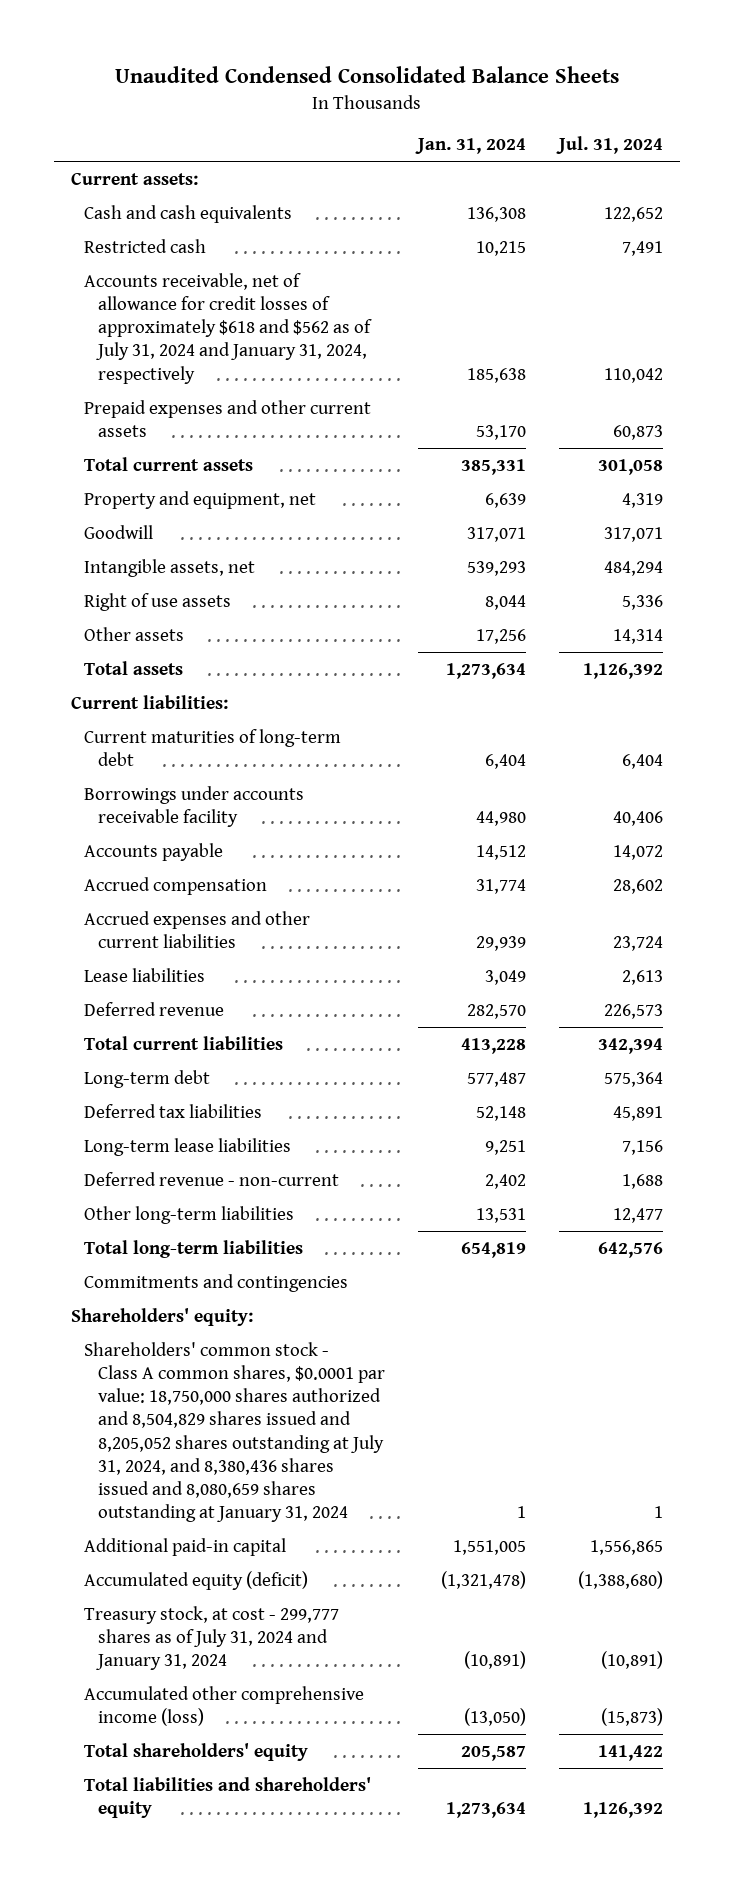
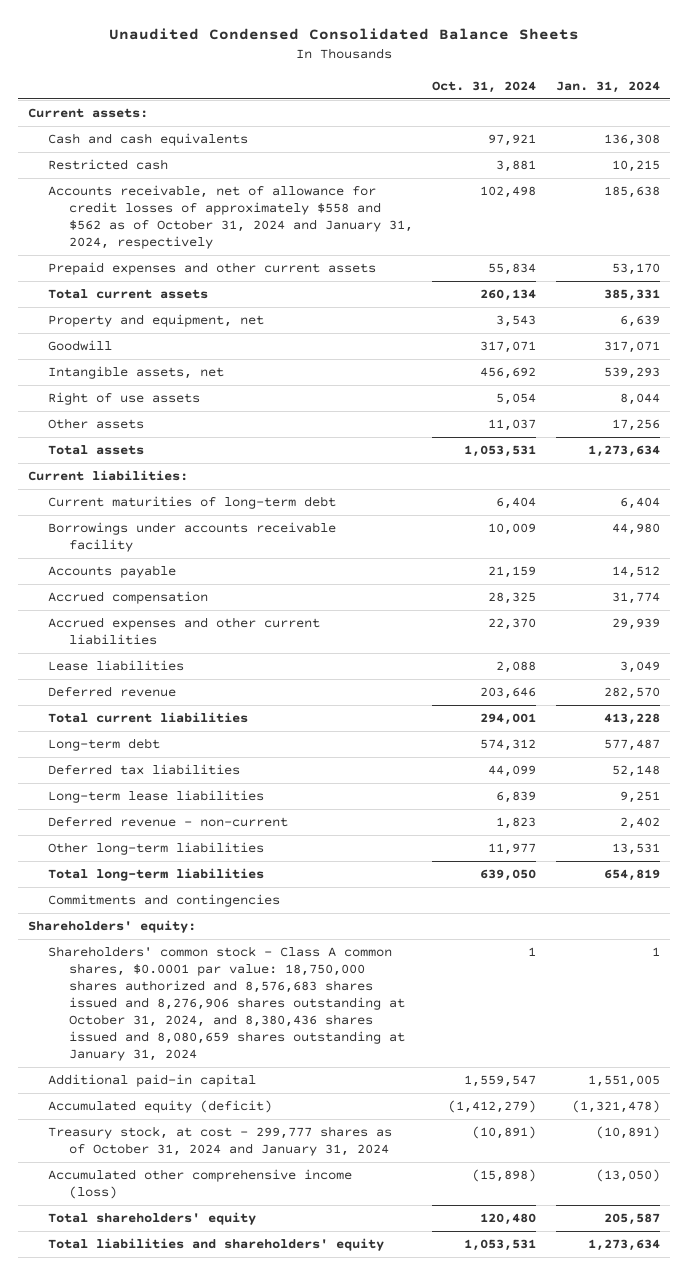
[556,136,664,155] Jul. 31, 2024 -> none
none -> [432,80,537,93] Oct. 31, 2024
[84,272,372,384] Accounts receivable, net of allowance for credit losses of approximately $618 and $562 as of July 31, 2024 and January 31, 2024, respectively -> [48,185,413,250] Accounts receivable, net of allowance for credit losses of approximately $558 and $562 as of October 31, 2024 and January 31, 2024, respectively
[84,1341,385,1523] Shareholders' common stock - Class A common shares, $0.0001 par value: 18,750,000 shares authorized and 8,504,829 shares issued and 8,205,052 shares outstanding at July 31, 2024, and 8,380,436 shares issued and 8,080,659 shares outstanding at January 31, 2024 -> [48,946,405,1062] Shareholders' common stock - Class A common shares, $0.0001 par value: 18,750,000 shares authorized and 8,576,683 shares issued and 8,276,906 shares outstanding at October 31, 2024, and 8,380,436 shares issued and 8,080,659 shares outstanding at January 31, 2024
[84,1605,340,1671] Treasury stock, at cost - 299,777 shares as of July 31, 2024 and January 31, 2024 -> [48,1126,393,1157] Treasury stock, at cost - 299,777 shares as of October 31, 2024 and January 31, 2024

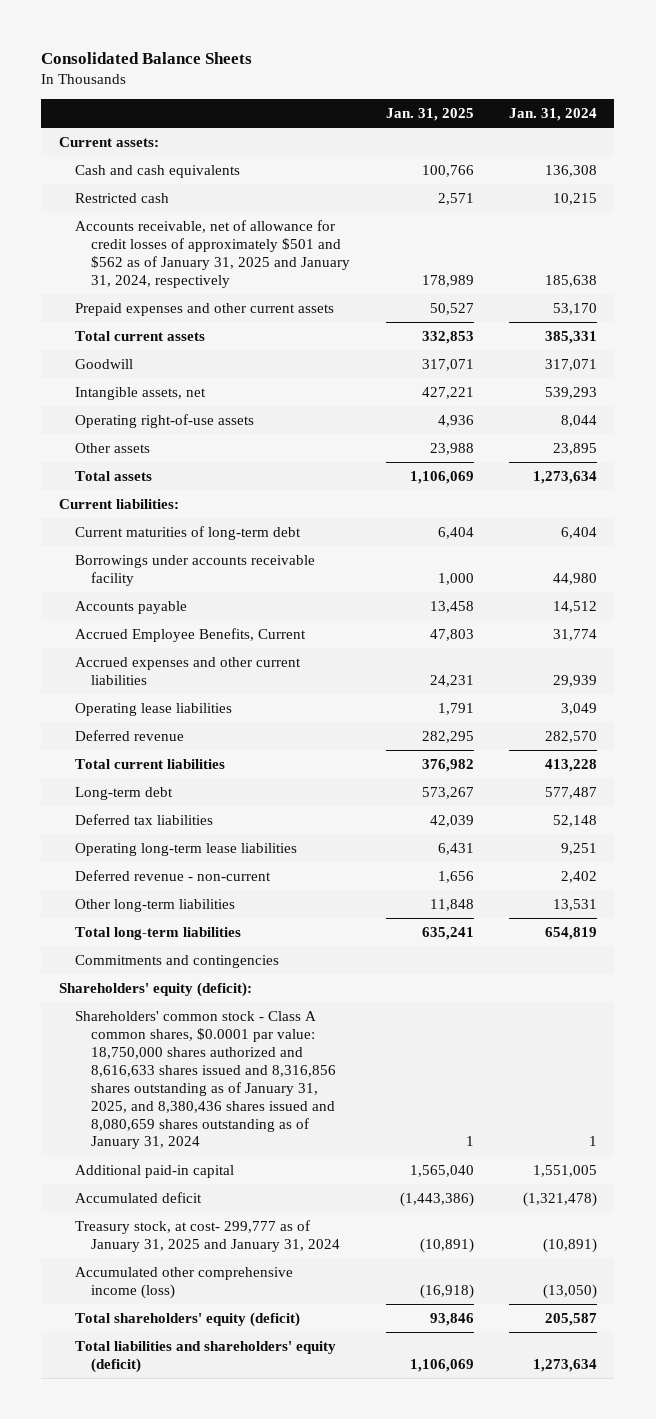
[108,28,579,41] Unaudited Condensed Consolidated Balance Sheets -> [41,52,253,65] Consolidated Balance Sheets
[432,80,537,93] Oct. 31, 2024 -> none
none -> [385,107,474,121] Jan. 31, 2025
[48,185,413,250] Accounts receivable, net of allowance for credit losses of approximately $558 and $562 as of October 31, 2024 and January 31, 2024, respectively -> [75,219,351,288] Accounts receivable, net of allowance for credit losses of approximately $501 and $562 as of January 31, 2025 and January 31, 2024, respectively
[48,314,265,328] Property and equipment, net -> none
[48,392,201,406] Right of use assets -> [75,413,255,428] Operating right-of-use assets
[611,419,660,432] 17,256 -> [552,442,597,455] 23,895
[48,591,209,605] Accrued compensation -> [75,627,307,642] Accrued Employee Benefits, Current
[48,660,185,672] Lease liabilities -> [75,702,233,716] Operating lease liabilities
[48,790,265,804] Long-term lease liabilities -> [75,842,298,856] Operating long-term lease liabilities
[27,920,196,934] Shareholders' equity: -> [58,981,252,997] Shareholders' equity (deficit):
[48,946,405,1062] Shareholders' common stock - Class A common shares, $0.0001 par value: 18,750,000 shares authorized and 8,576,683 shares issued and 8,276,906 shares outstanding at October 31, 2024, and 8,380,436 shares issued and 8,080,659 shares outstanding at January 31, 2024 -> [75,1010,337,1150] Shareholders' common stock - Class A common shares, $0.0001 par value: 18,750,000 shares authorized and 8,616,633 shares issued and 8,316,856 shares outstanding as of January 31, 2025, and 8,380,436 shares issued and 8,080,659 shares outstanding as of January 31, 2024
[48,1100,273,1114] Accumulated equity (deficit) -> [75,1191,203,1203] Accumulated deficit
[48,1126,393,1157] Treasury stock, at cost - 299,777 shares as of October 31, 2024 and January 31, 2024 -> [75,1219,341,1252] Treasury stock, at cost- 299,777 as of January 31, 2025 and January 31, 2024
[48,1212,257,1226] Total shareholders' equity -> [75,1311,301,1327] Total shareholders' equity (deficit)
[48,1238,385,1252] Total liabilities and shareholders' equity -> [75,1340,337,1373] Total liabilities and shareholders' equity (deficit)

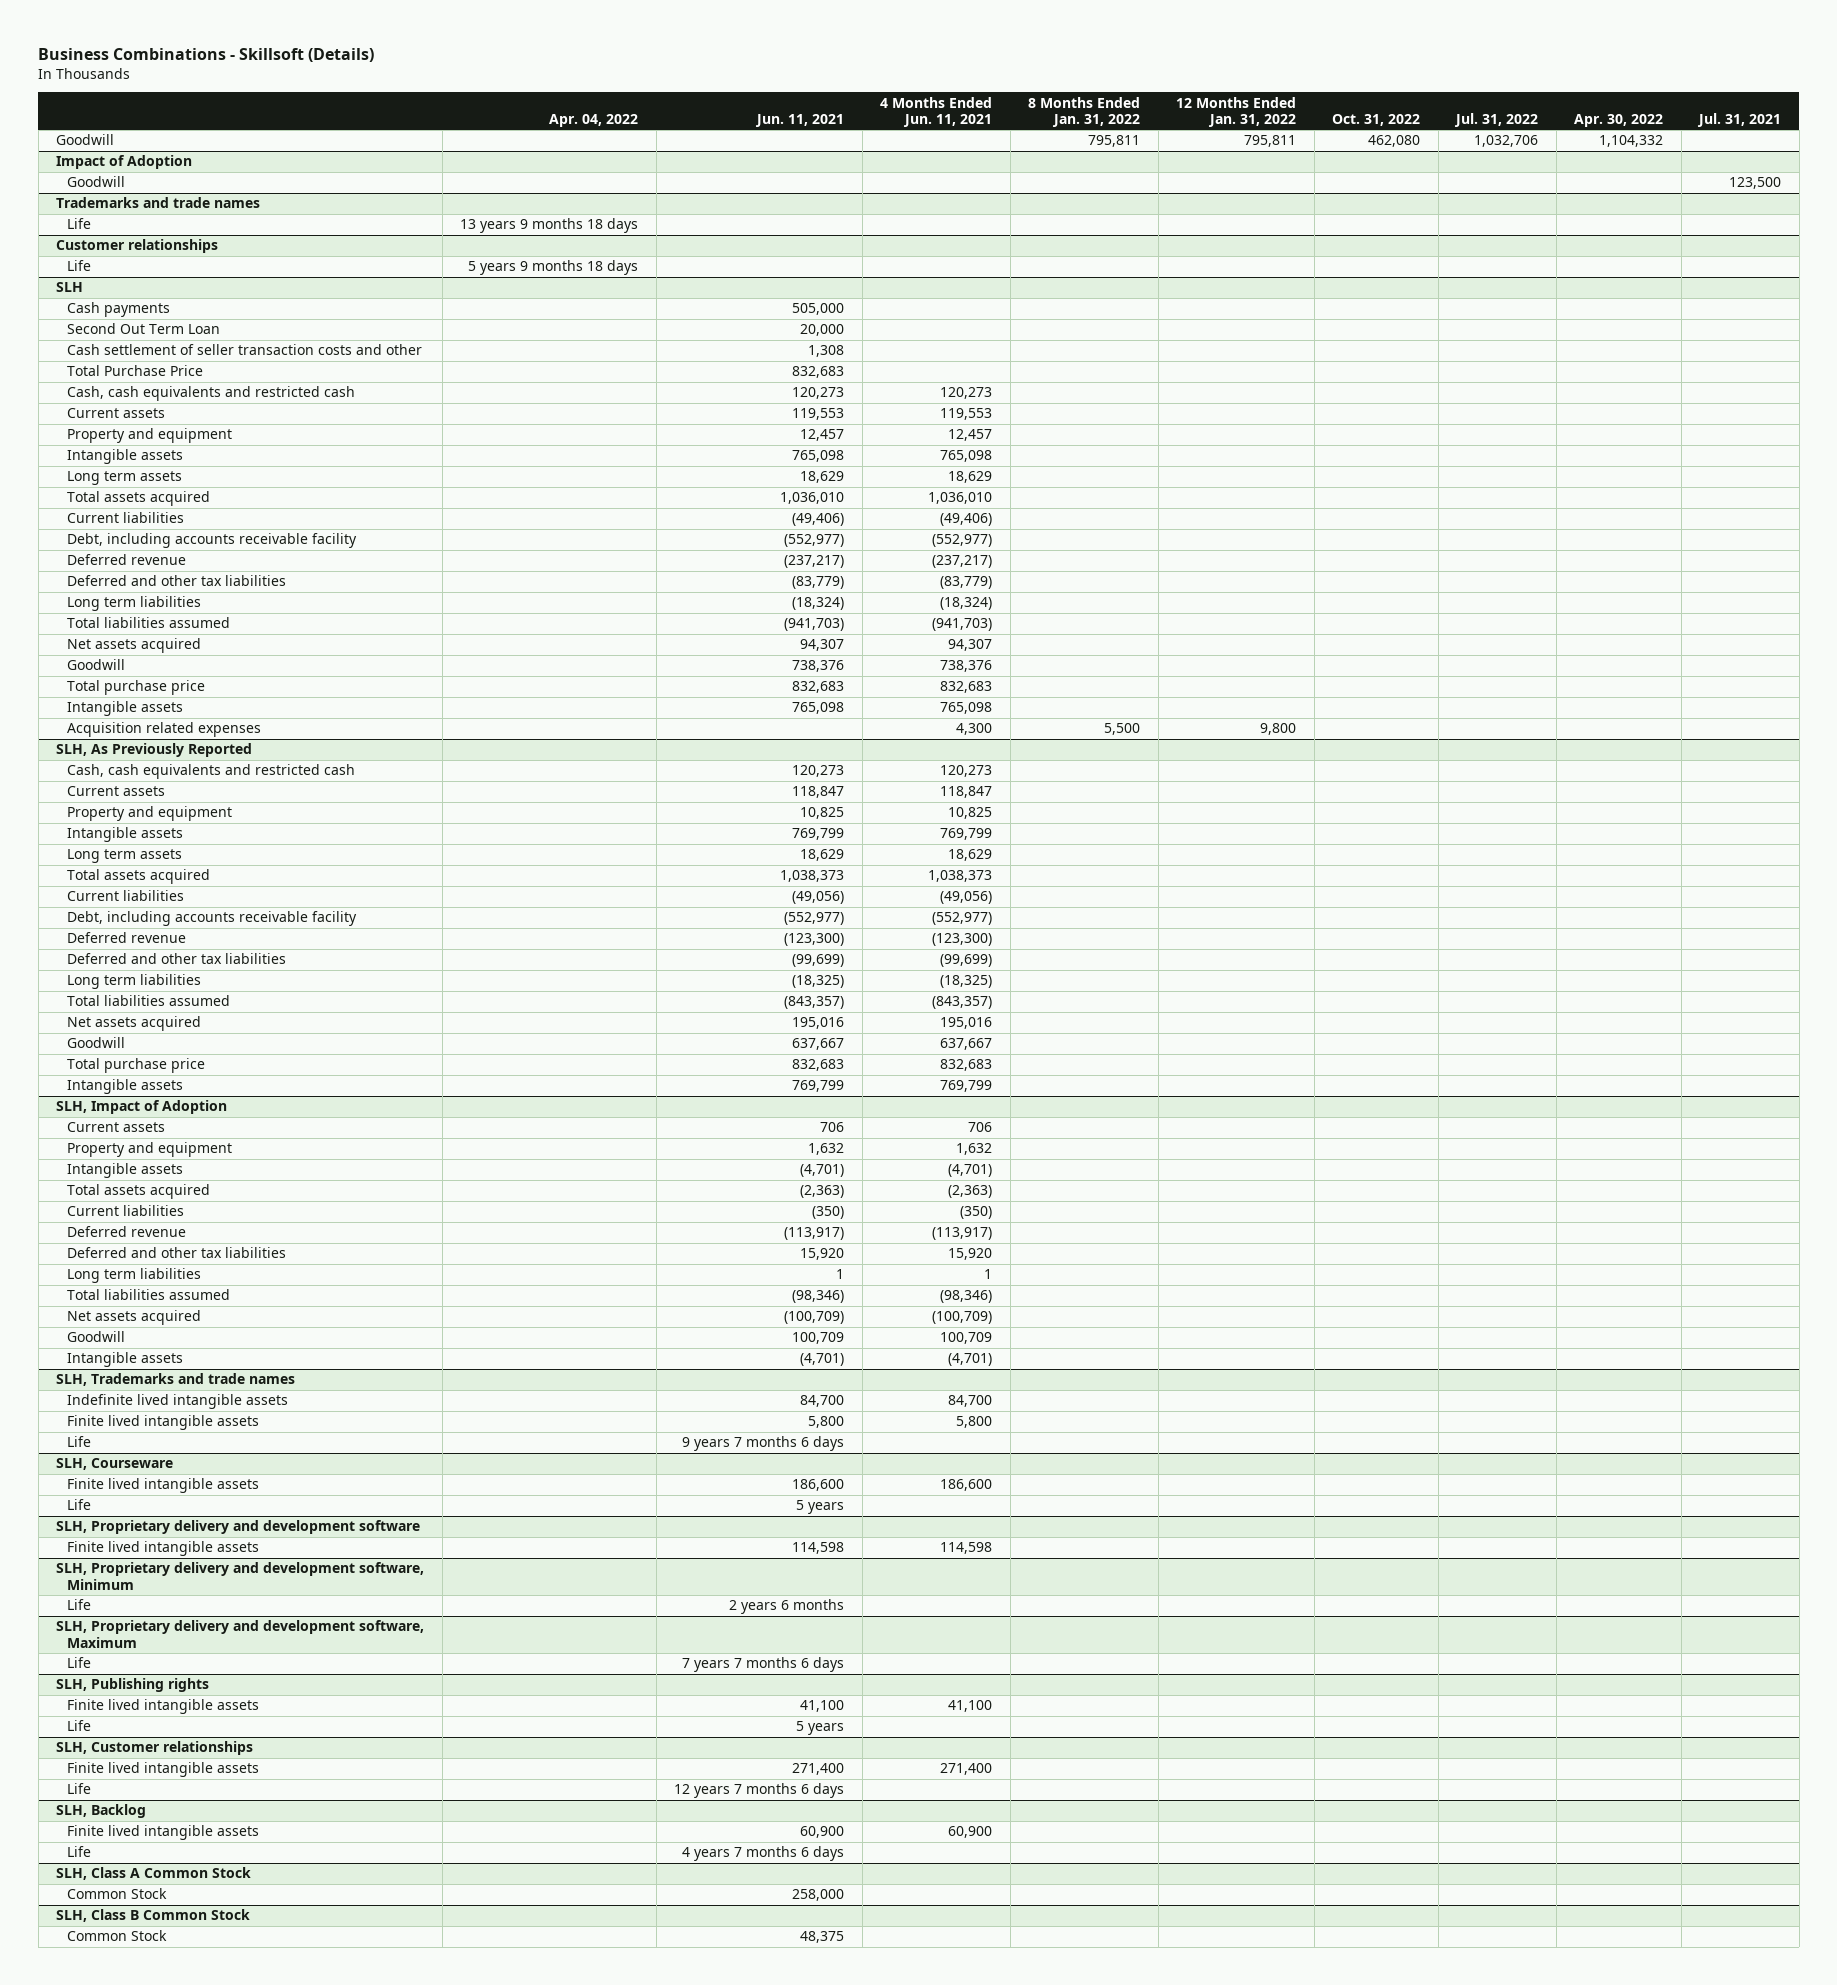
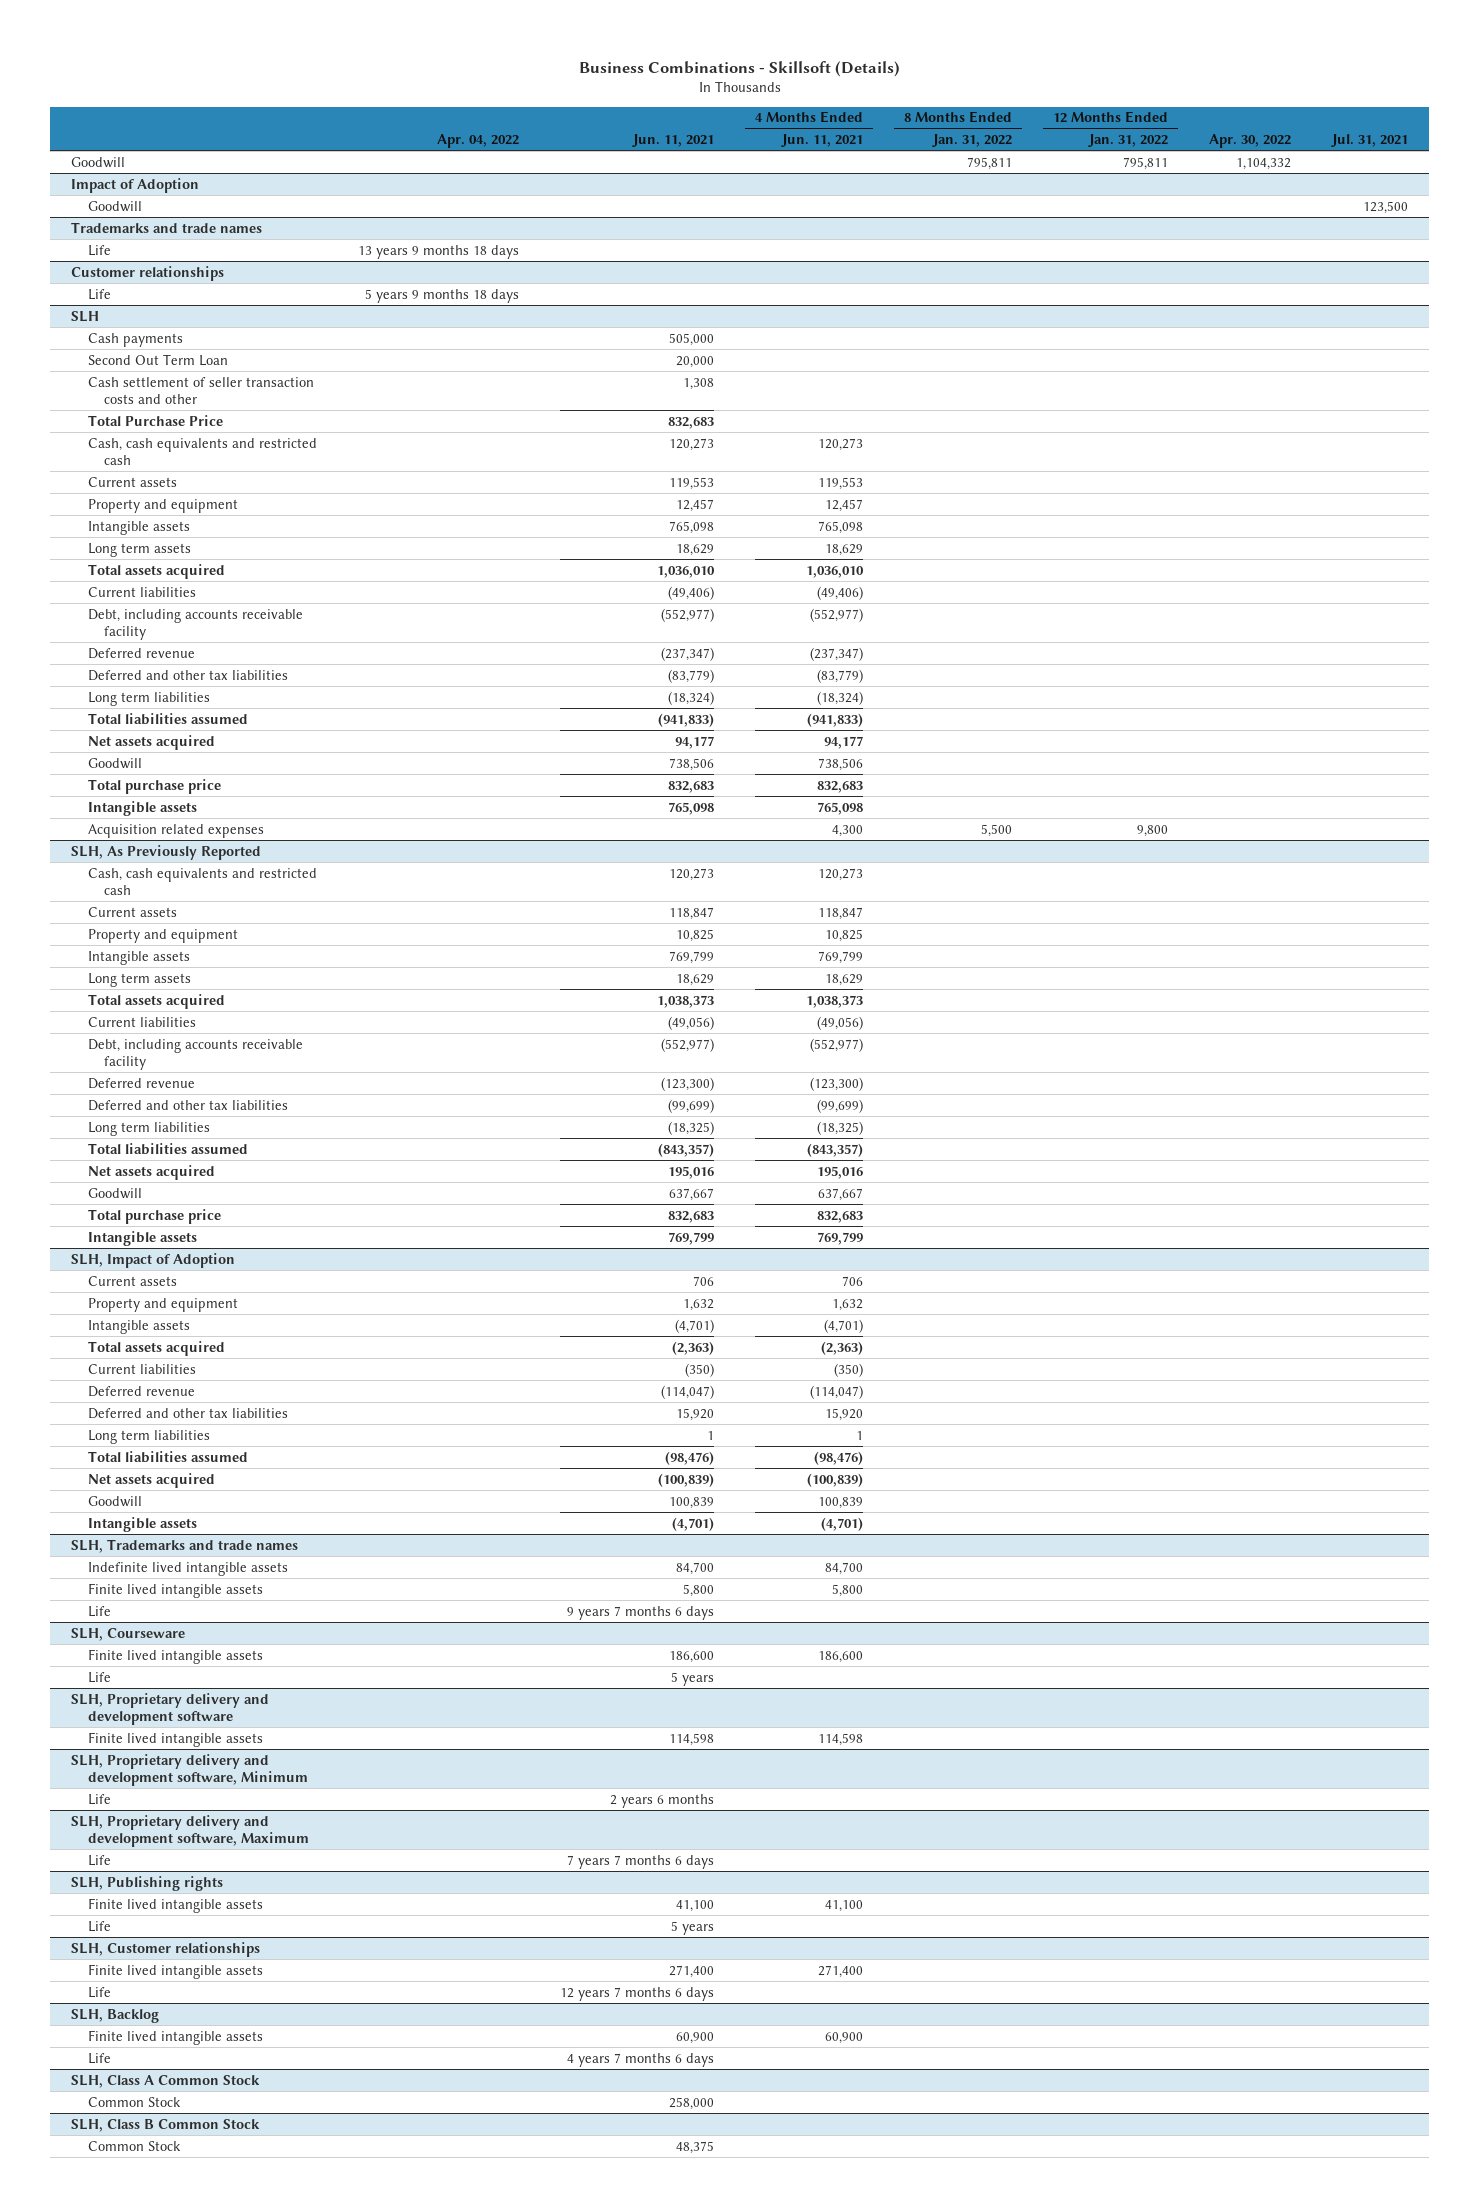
[1332,114,1421,127] Oct. 31, 2022 -> none
[1454,113,1539,128] Jul. 31, 2022 -> none
[784,555,845,569] (237,217) -> [660,646,714,661] (237,347)
[932,555,993,569] (237,217) -> [810,646,864,661] (237,347)
[784,618,845,632] (941,703) -> [657,712,714,727] (941,833)
[932,618,993,632] (941,703) -> [807,712,864,727] (941,833)
[800,639,845,652] 94,307 -> [674,735,714,749] 94,177
[948,639,993,652] 94,307 -> [824,735,864,749] 94,177
[792,660,845,673] 738,376 -> [668,757,714,771] 738,506
[940,660,993,673] 738,376 -> [818,757,864,771] 738,506
[784,1227,845,1241] (113,917) -> [660,1384,714,1399] (114,047)
[932,1227,993,1241] (113,917) -> [810,1384,864,1399] (114,047)
[792,1290,845,1304] (98,346) -> [664,1450,714,1465] (98,476)
[940,1290,993,1304] (98,346) -> [814,1450,864,1465] (98,476)
[784,1311,845,1325] (100,709) -> [657,1472,714,1487] (100,839)
[932,1311,993,1325] (100,709) -> [807,1472,864,1487] (100,839)
[792,1332,845,1345] 100,709 -> [668,1496,714,1509] 100,839
[940,1332,993,1345] 100,709 -> [818,1496,864,1509] 100,839

